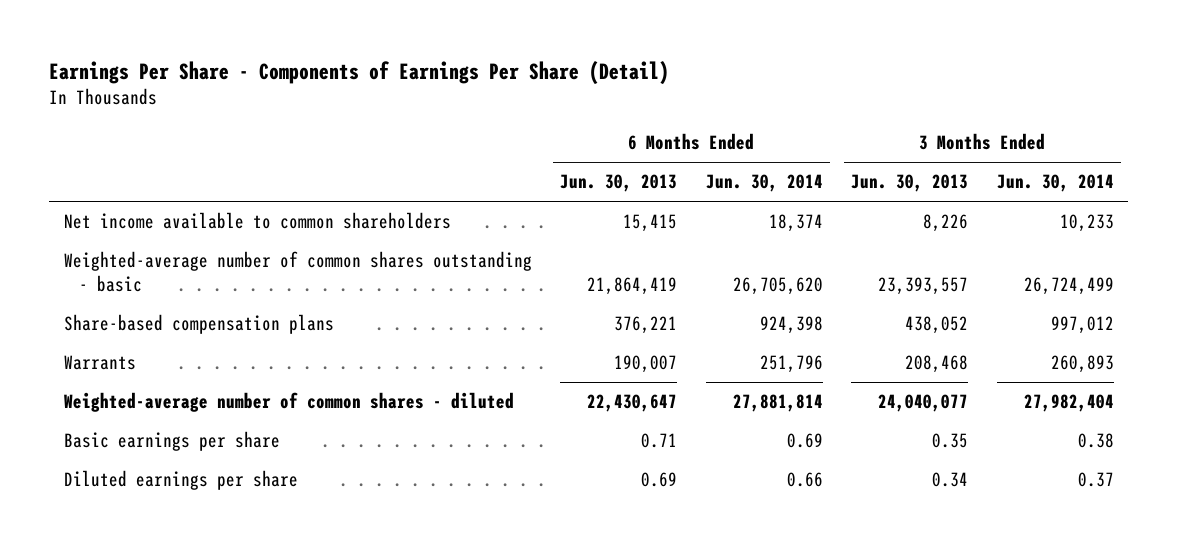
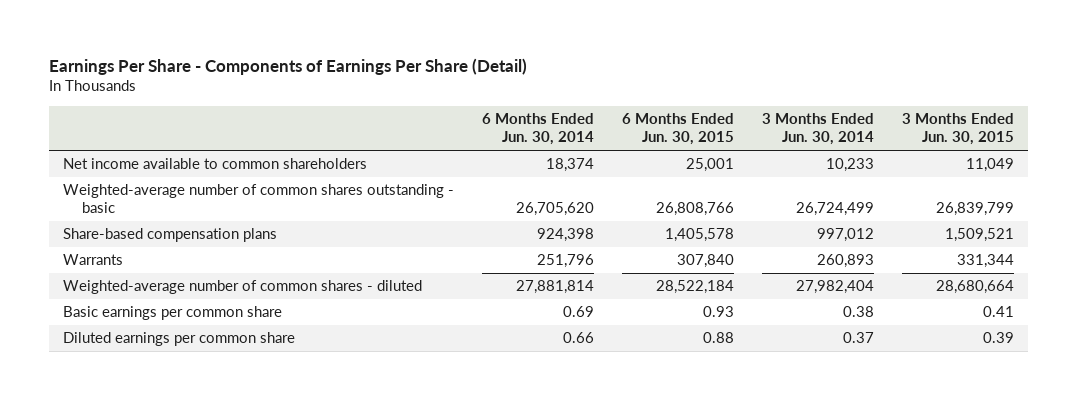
[560,174,678,193] Jun. 30, 2013 -> none
[851,174,969,193] Jun. 30, 2013 -> none
none -> [622,113,735,146] 6 Months Ended Jun. 30, 2015
none -> [901,113,1014,146] 3 Months Ended Jun. 30, 2015
[63,431,280,452] Basic earnings per share -> [63,306,283,321] Basic earnings per common share
[63,470,298,491] Diluted earnings per share -> [63,332,296,347] Diluted earnings per common share

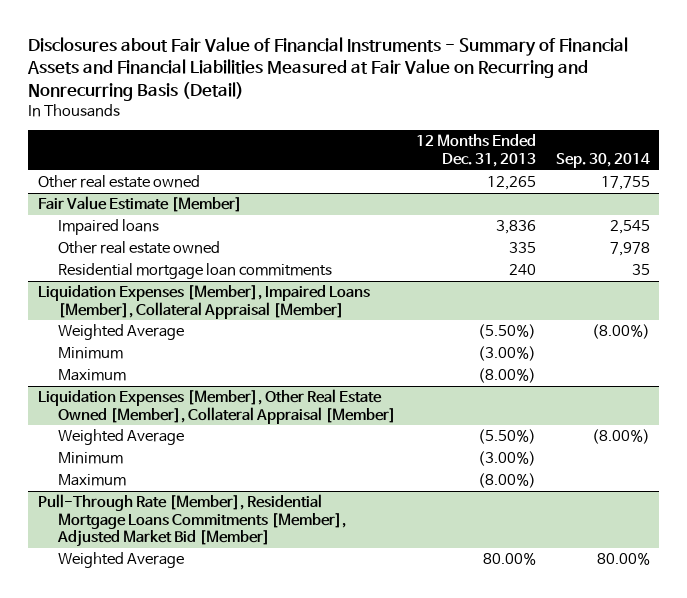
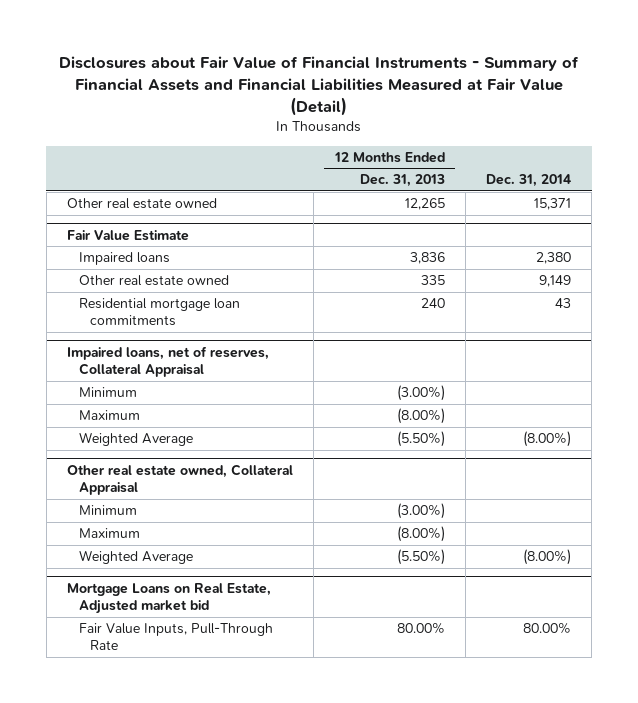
[27,36,629,101] Disclosures about Fair Value of Financial Instruments - Summary of Financial Assets and Financial Liabilities Measured at Fair Value on Recurring and Nonrecurring Basis (Detail) -> [59,56,580,117] Disclosures about Fair Value of Financial Instruments - Summary of Financial Assets and Financial Liabilities Measured at Fair Value (Detail)
[555,152,650,168] Sep. 30, 2014 -> none
none -> [486,174,572,188] Dec. 31, 2014
[37,196,242,213] Fair Value Estimate [Member] -> [67,229,190,241] Fair Value Estimate
[37,285,370,319] Liquidation Expenses [Member], Impaired Loans [Member], Collateral Appraisal [Member] -> none
[58,324,185,341] Weighted Average -> none
none -> [67,345,270,378] Impaired loans, net of reserves, Collateral Appraisal
[37,389,397,424] Liquidation Expenses [Member], Other Real Estate Owned [Member], Collateral Appraisal [Member] -> none
none -> [67,463,294,496] Other real estate owned, Collateral Appraisal
[37,494,347,548] Pull-Through Rate [Member], Residential Mortgage Loans Commitments [Member], Adjusted Market Bid [Member] -> none
[483,552,537,566] 80.00% -> [396,549,445,566] (5.50%)
none -> [67,582,272,615] Mortgage Loans on Real Estate, Adjusted market bid
none -> [78,623,273,651] Fair Value Inputs, Pull-Through Rate

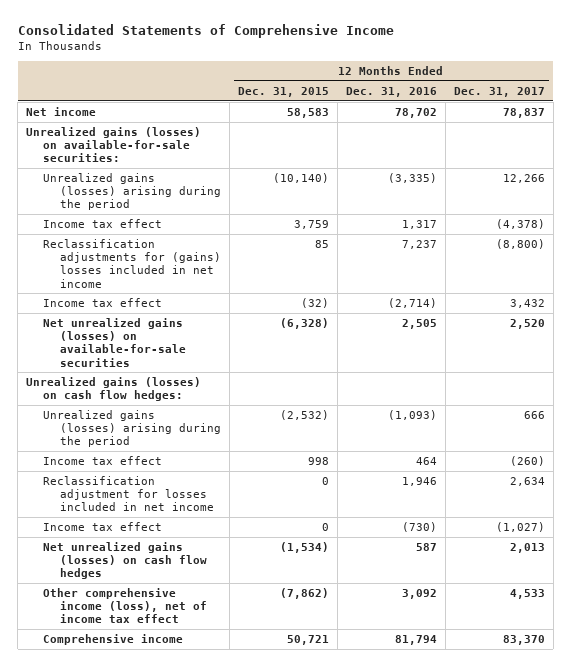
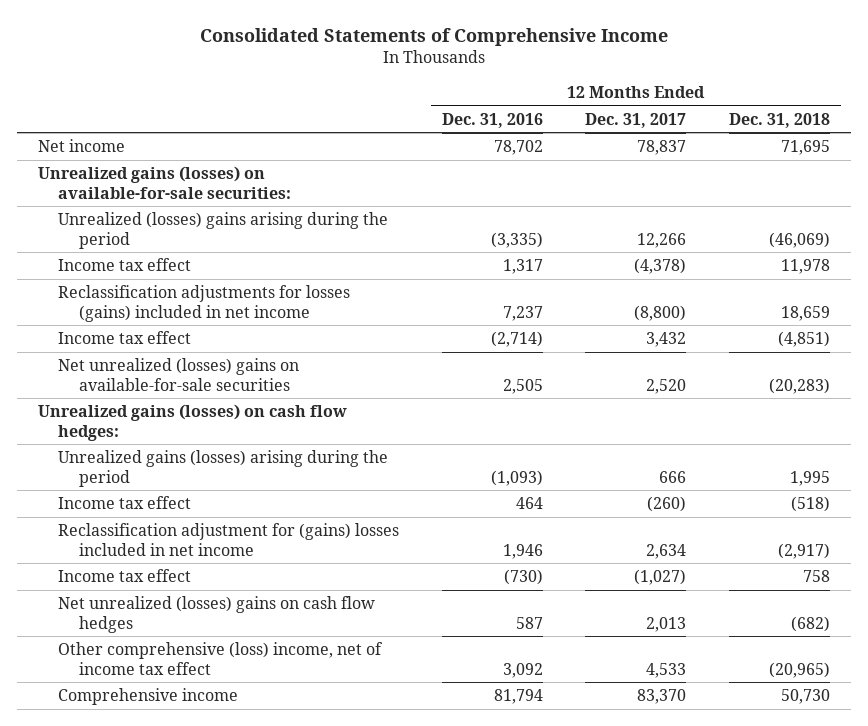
[238,86,330,97] Dec. 31, 2015 -> none
none -> [728,112,830,128] Dec. 31, 2018
[43,172,222,211] Unrealized gains (losses) arising during the period -> [58,212,389,249] Unrealized (losses) gains arising during the period
[43,238,222,288] Reclassification adjustments for (gains) losses included in net income -> [58,285,351,322] Reclassification adjustments for losses (gains) included in net income
[43,317,187,367] Net unrealized gains (losses) on available-for-sale securities -> [58,358,300,391] Net unrealized (losses) gains on available-for-sale securities
[43,475,215,512] Reclassification adjustment for losses included in net income -> [58,523,400,556] Reclassification adjustment for (gains) losses included in net income
[43,541,208,580] Net unrealized gains (losses) on cash flow hedges -> [58,596,376,633] Net unrealized (losses) gains on cash flow hedges
[43,587,208,624] Other comprehensive income (loss), net of income tax effect -> [58,642,384,675] Other comprehensive (loss) income, net of income tax effect

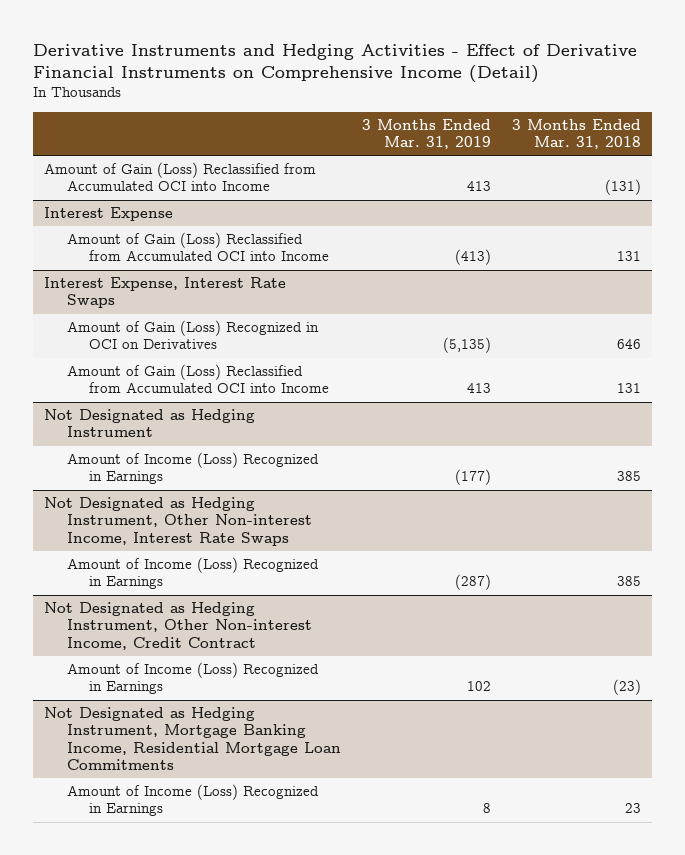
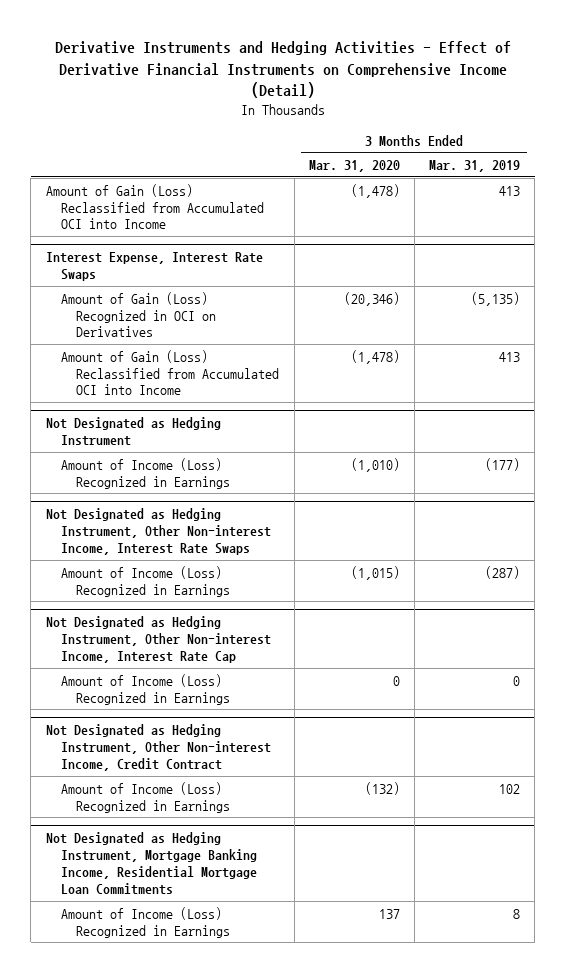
[512,118,642,150] 3 Months Ended Mar. 31, 2018 -> none
none -> [308,160,400,173] Mar. 31, 2020
[43,207,173,222] Interest Expense -> none
[66,232,330,262] Amount of Gain (Loss) Reclassified from Accumulated OCI into Income -> none
none -> [45,616,271,663] Not Designated as Hedging Instrument, Other Non-interest Income, Interest Rate Cap
none -> [60,673,231,705] Amount of Income (Loss) Recognized in Earnings

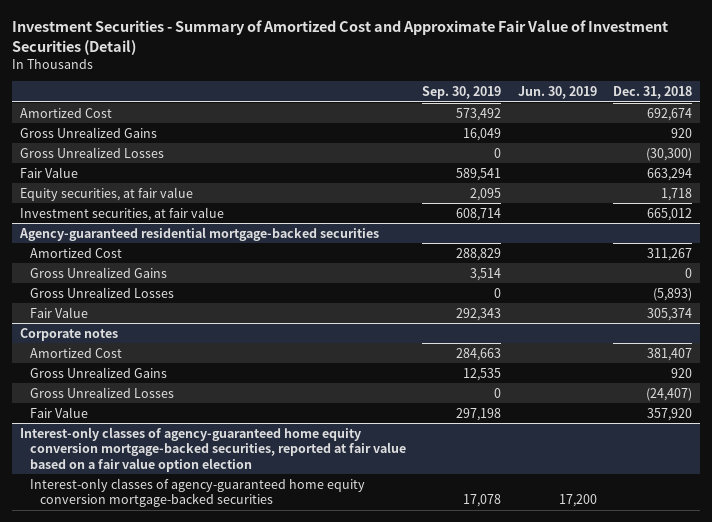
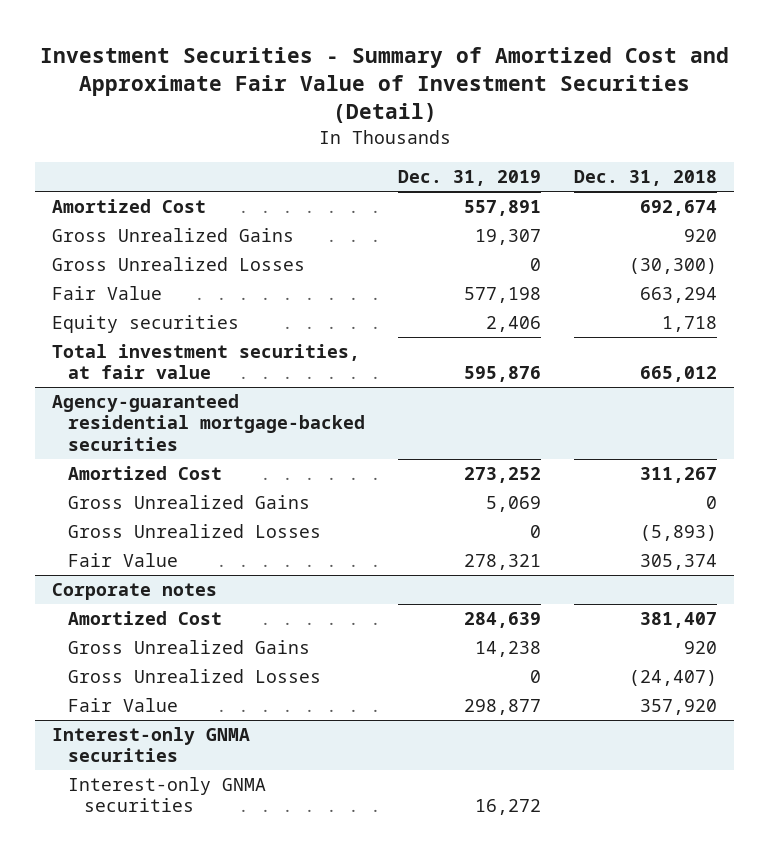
[422,86,502,100] Sep. 30, 2019 -> none
[517,86,597,100] Jun. 30, 2019 -> none
none -> [397,170,541,187] Dec. 31, 2019
[20,186,194,201] Equity securities, at fair value -> [51,315,239,334] Equity securities
[20,206,225,221] Investment securities, at fair value -> [51,344,360,380] Total investment securities, at fair value
[20,426,407,472] Interest-only classes of agency-guaranteed home equity conversion mortgage-backed securities, reported at fair value based on a fair value option election -> [51,727,250,763] Interest-only GNMA securities
[30,477,366,508] Interest-only classes of agency-guaranteed home equity conversion mortgage-backed securities -> [67,777,266,813] Interest-only GNMA securities

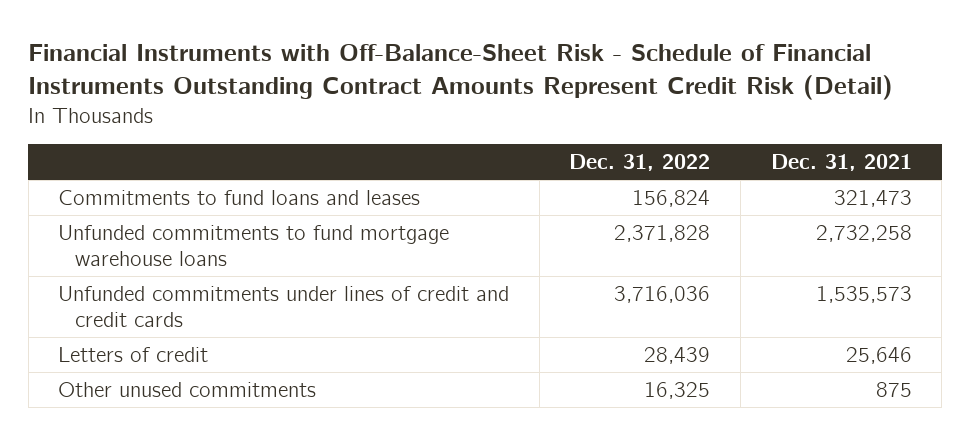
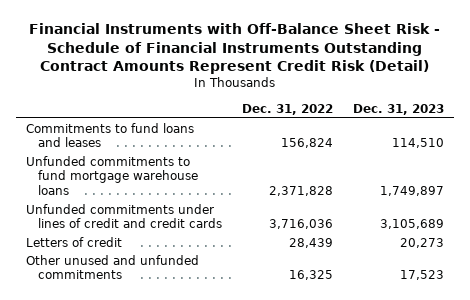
[28,44,894,101] Financial Instruments with Off-Balance-Sheet Risk - Schedule of Financial Instruments Outstanding Contract Amounts Represent Credit Risk (Detail) -> [28,23,440,75] Financial Instruments with Off-Balance Sheet Risk - Schedule of Financial Instruments Outstanding Contract Amounts Represent Credit Risk (Detail)
[770,154,912,172] Dec. 31, 2021 -> none
none -> [353,103,445,115] Dec. 31, 2023
[58,381,317,397] Other unused commitments -> [25,254,199,280] Other unused and unfunded commitments

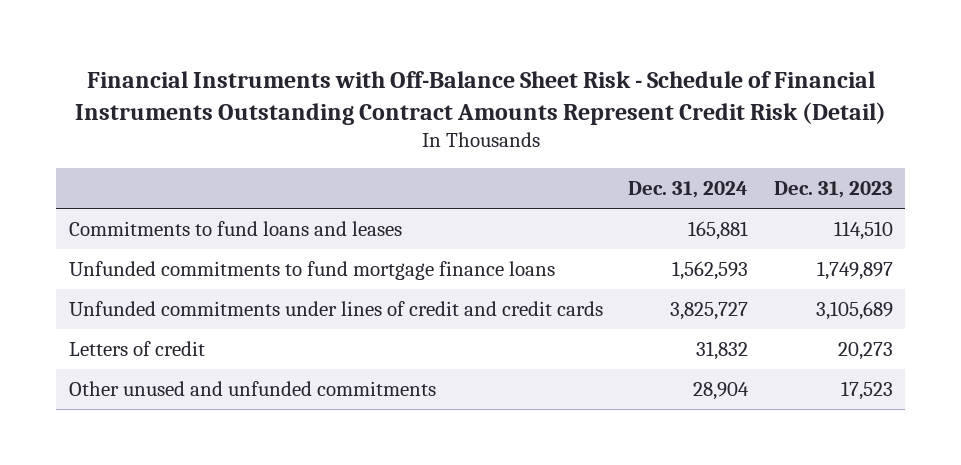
[242,103,334,115] Dec. 31, 2022 -> none
none -> [628,181,749,199] Dec. 31, 2024
[25,155,199,195] Unfunded commitments to fund mortgage warehouse loans -> [68,261,555,281] Unfunded commitments to fund mortgage finance loans

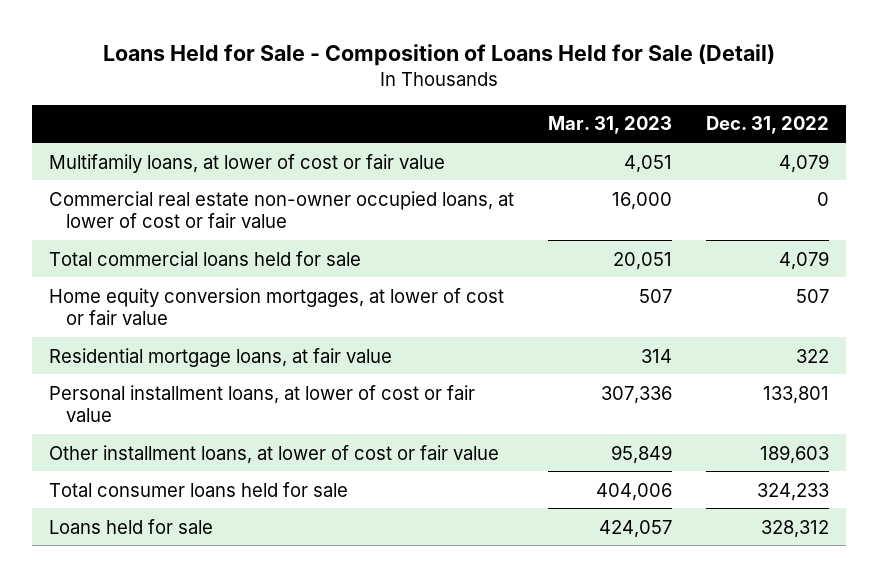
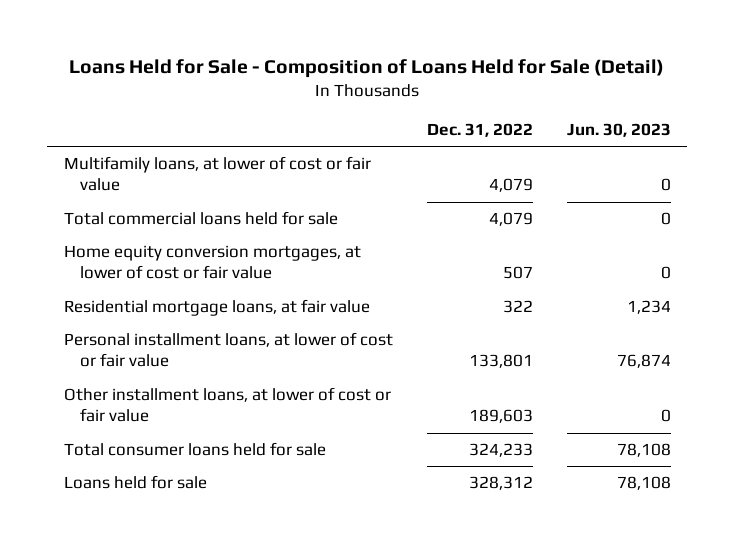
[548,116,673,135] Mar. 31, 2023 -> none
none -> [566,122,671,137] Jun. 30, 2023
[48,190,514,228] Commercial real estate non-owner occupied loans, at lower of cost or fair value -> none

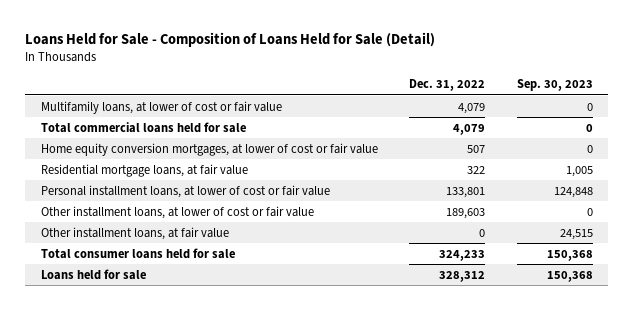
[566,122,671,137] Jun. 30, 2023 -> none
none -> [516,79,593,92] Sep. 30, 2023
none -> [40,226,229,240] Other installment loans, at fair value

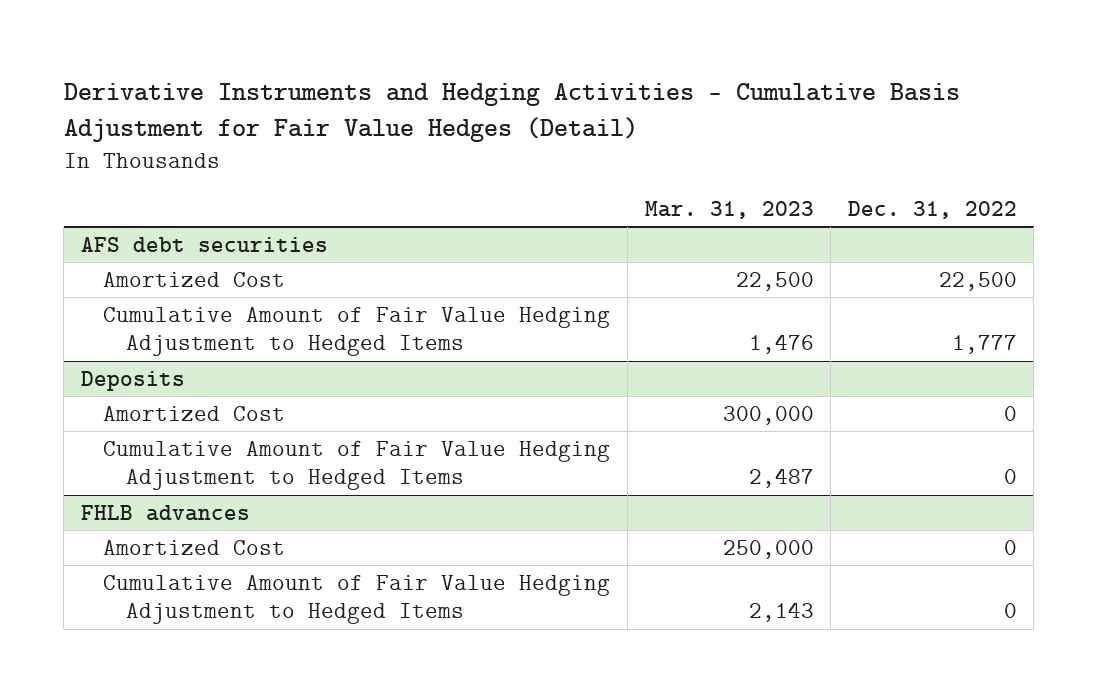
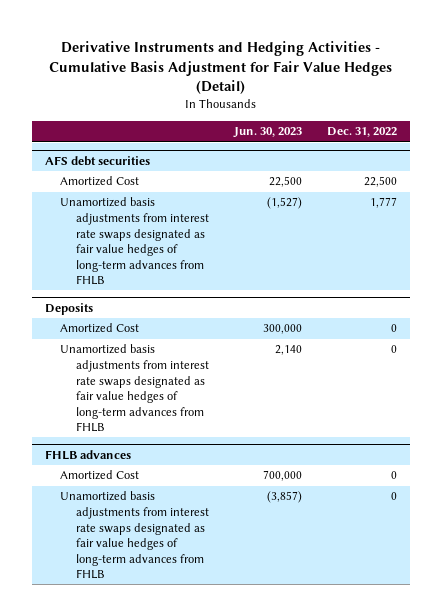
[644,200,814,219] Mar. 31, 2023 -> none
none -> [232,127,302,139] Jun. 30, 2023
[103,306,611,357] Cumulative Amount of Fair Value Hedging Adjustment to Hedged Items -> [60,197,209,286] Unamortized basis adjustments from interest rate swaps designated as fair value hedges of long-term advances from FHLB
[103,440,611,491] Cumulative Amount of Fair Value Hedging Adjustment to Hedged Items -> [60,344,209,433] Unamortized basis adjustments from interest rate swaps designated as fair value hedges of long-term advances from FHLB
[103,574,611,625] Cumulative Amount of Fair Value Hedging Adjustment to Hedged Items -> [60,491,209,580] Unamortized basis adjustments from interest rate swaps designated as fair value hedges of long-term advances from FHLB

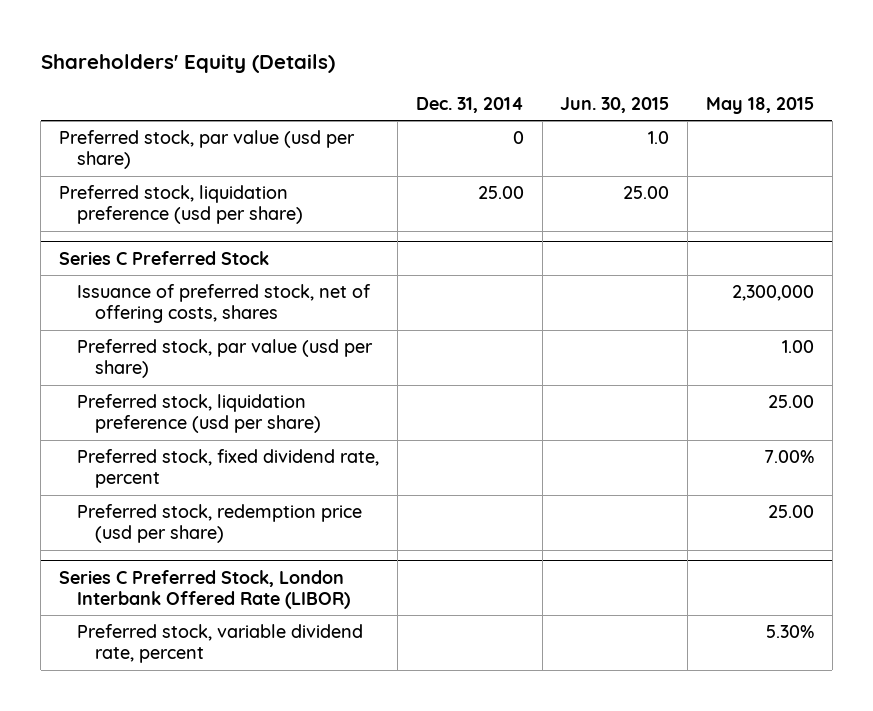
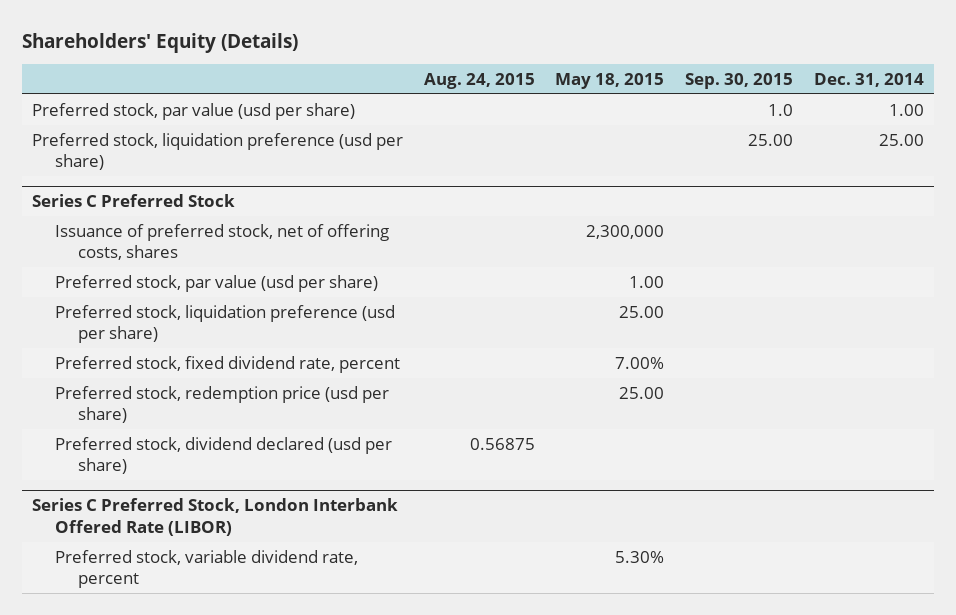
[560,96,670,113] Jun. 30, 2015 -> none
none -> [423,72,535,89] Aug. 24, 2015
none -> [684,72,793,89] Sep. 30, 2015
[512,131,524,145] 0 -> [888,103,924,116] 1.00
none -> [54,436,392,474] Preferred stock, dividend declared (usd per share)

